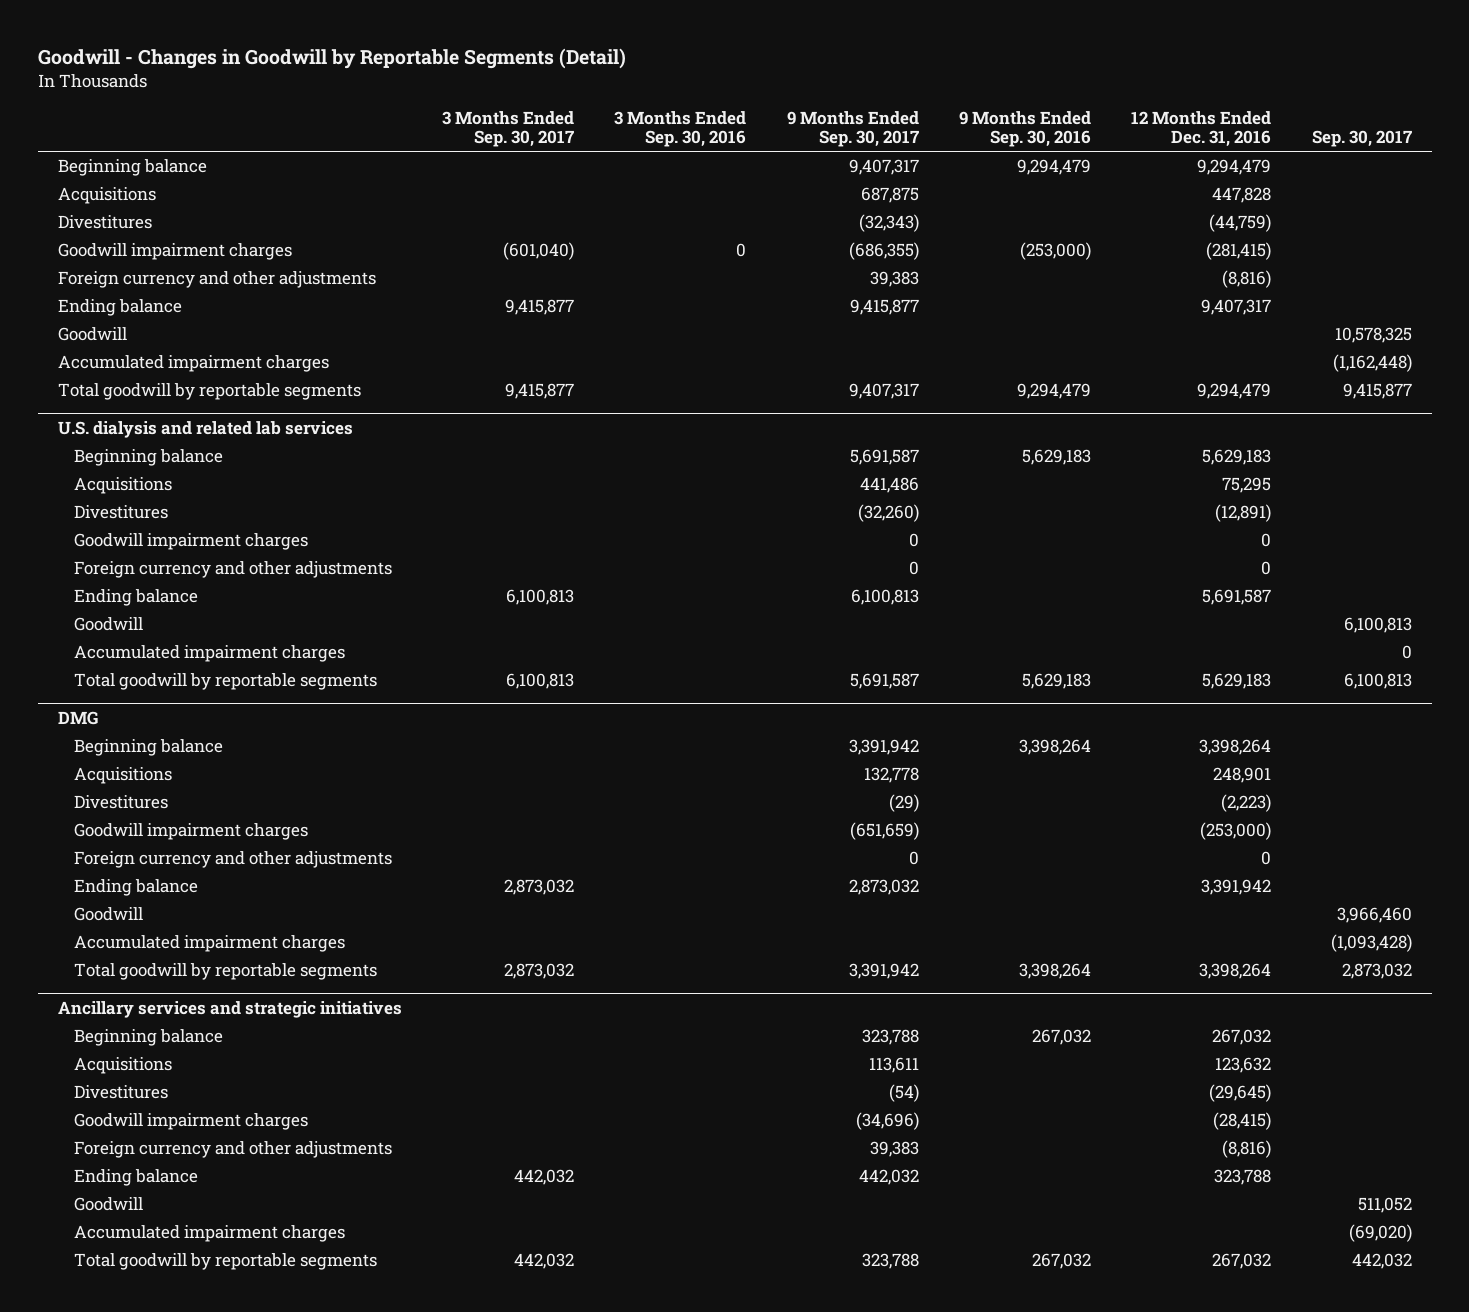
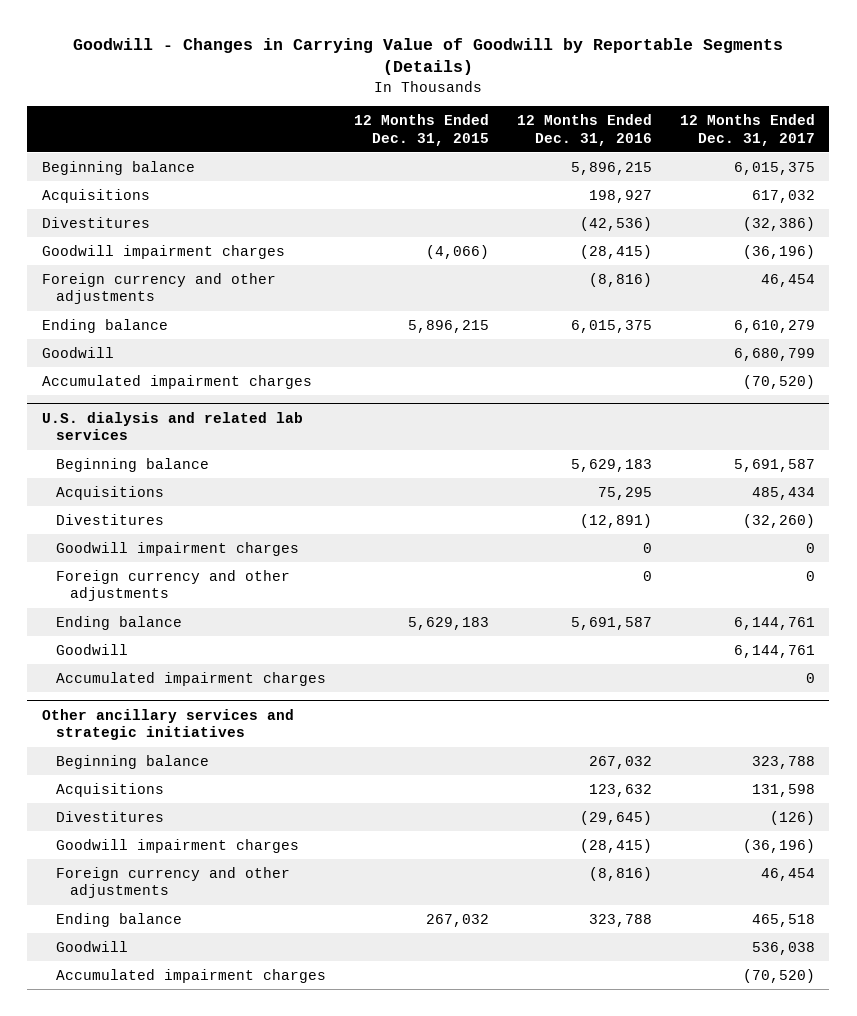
[37,47,626,69] Goodwill - Changes in Goodwill by Reportable Segments (Detail) -> [73,37,784,76] Goodwill - Changes in Carrying Value of Goodwill by Reportable Segments (Details)
[442,110,575,148] 3 Months Ended Sep. 30, 2017 -> none
[614,110,747,148] 3 Months Ended Sep. 30, 2016 -> none
[786,110,919,148] 9 Months Ended Sep. 30, 2017 -> none
[958,110,1091,148] 9 Months Ended Sep. 30, 2016 -> none
[1311,130,1412,148] Sep. 30, 2017 -> none
none -> [353,113,489,146] 12 Months Ended Dec. 31, 2015
none -> [679,113,815,146] 12 Months Ended Dec. 31, 2017
[1197,159,1272,176] 9,294,479 -> [570,161,652,175] 5,896,215
[1212,187,1272,204] 447,828 -> [588,189,652,203] 198,927
[1209,214,1272,233] (44,759) -> [579,216,652,231] (42,536)
[1206,242,1272,261] (281,415) -> [579,244,652,259] (28,415)
[1201,299,1272,316] 9,407,317 -> [570,319,652,333] 6,015,375
[57,383,361,401] Total goodwill by reportable segments -> none
[74,673,378,691] Total goodwill by reportable segments -> none
[57,710,98,725] DMG -> none
[74,739,224,757] Beginning balance -> none
[74,767,173,785] Acquisitions -> none
[74,795,169,810] Divestitures -> none
[74,823,309,841] Goodwill impairment charges -> none
[74,851,393,869] Foreign currency and other adjustments -> none
[74,879,199,897] Ending balance -> none
[74,907,144,922] Goodwill -> none
[74,935,346,953] Accumulated impairment charges -> none
[74,963,378,981] Total goodwill by reportable segments -> none
[57,1000,402,1018] Ancillary services and strategic initiatives -> [41,708,294,741] Other ancillary services and strategic initiatives
[74,1253,378,1271] Total goodwill by reportable segments -> none

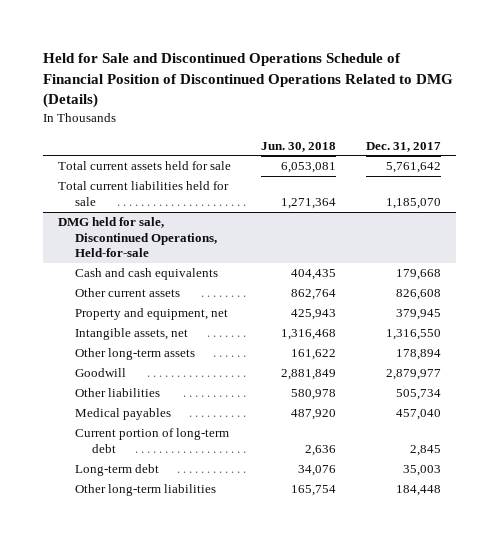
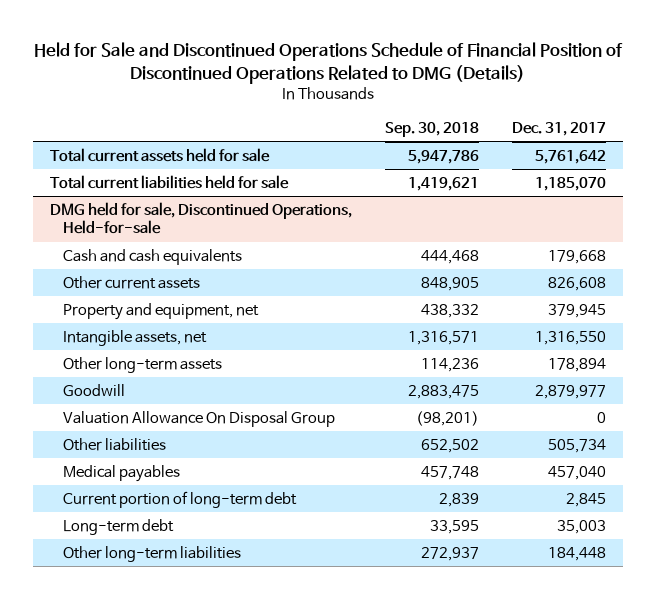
[261,141,337,152] Jun. 30, 2018 -> none
none -> [384,121,479,137] Sep. 30, 2018
none -> [62,410,335,427] Valuation Allowance On Disposal Group

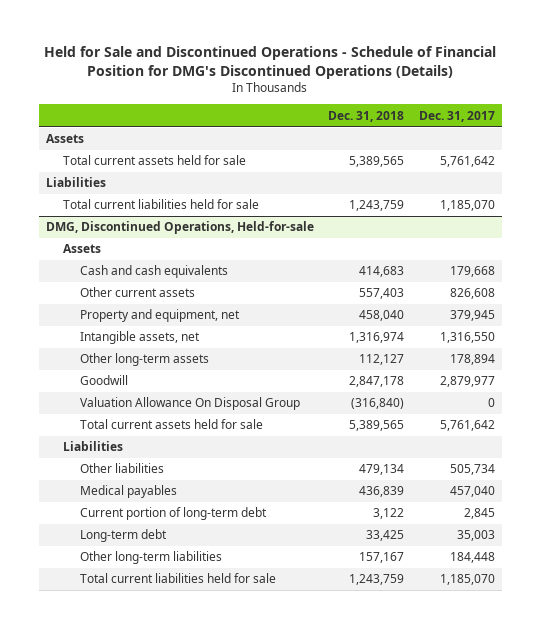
[33,42,623,85] Held for Sale and Discontinued Operations Schedule of Financial Position of Discontinued Operations Related to DMG (Details) -> [44,46,497,80] Held for Sale and Discontinued Operations - Schedule of Financial Position for DMG's Discontinued Operations (Details)
[384,121,479,137] Sep. 30, 2018 -> none
none -> [328,110,405,122] Dec. 31, 2018
none -> [45,134,84,144] Assets
none -> [45,177,106,188] Liabilities
[49,201,352,235] DMG held for sale, Discontinued Operations, Held-for-sale -> [45,221,314,235] DMG, Discontinued Operations, Held-for-sale
none -> [63,244,102,254] Assets
none -> [80,419,264,430] Total current assets held for sale
none -> [63,441,124,452] Liabilities
none -> [80,573,277,584] Total current liabilities held for sale

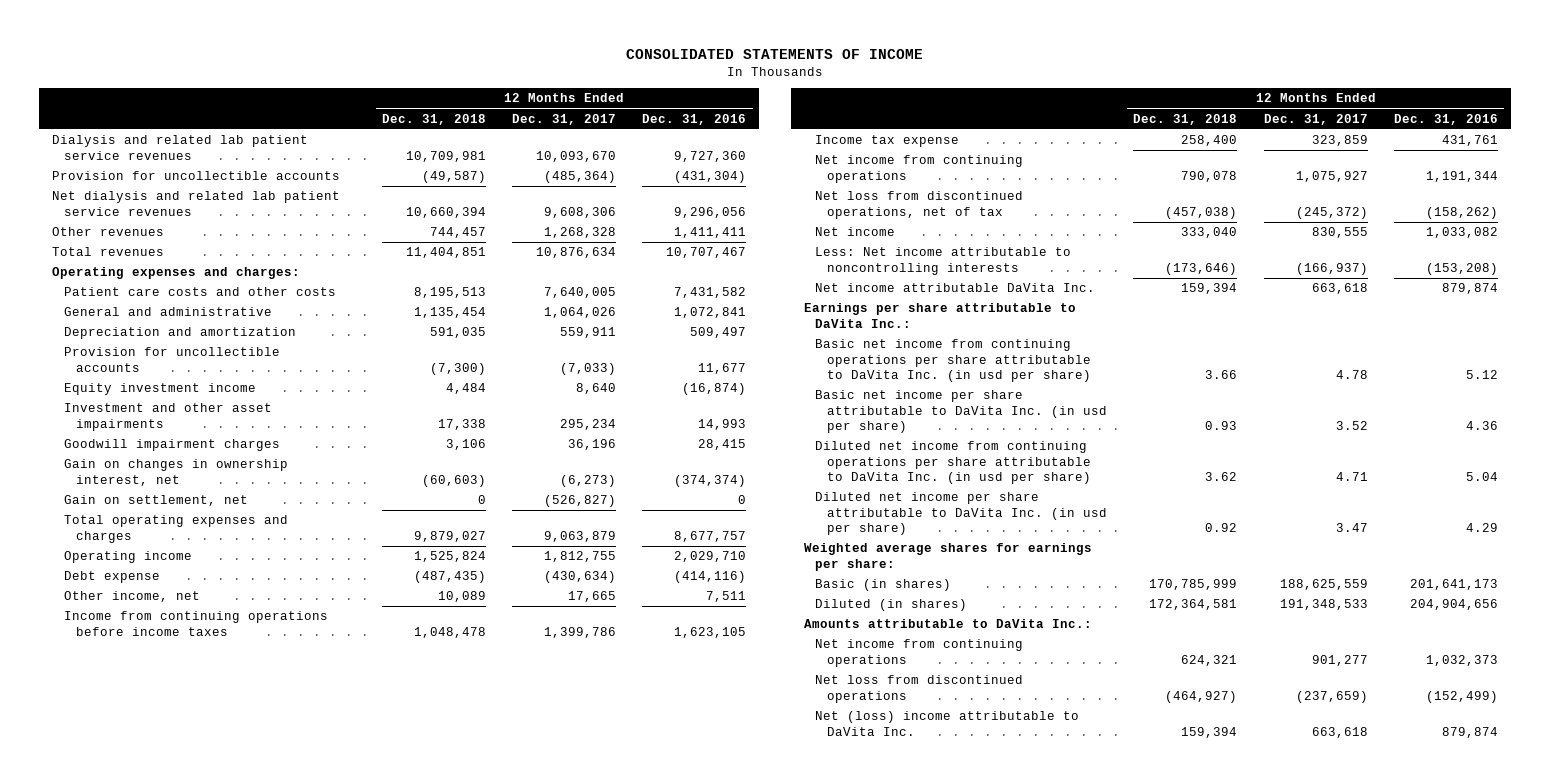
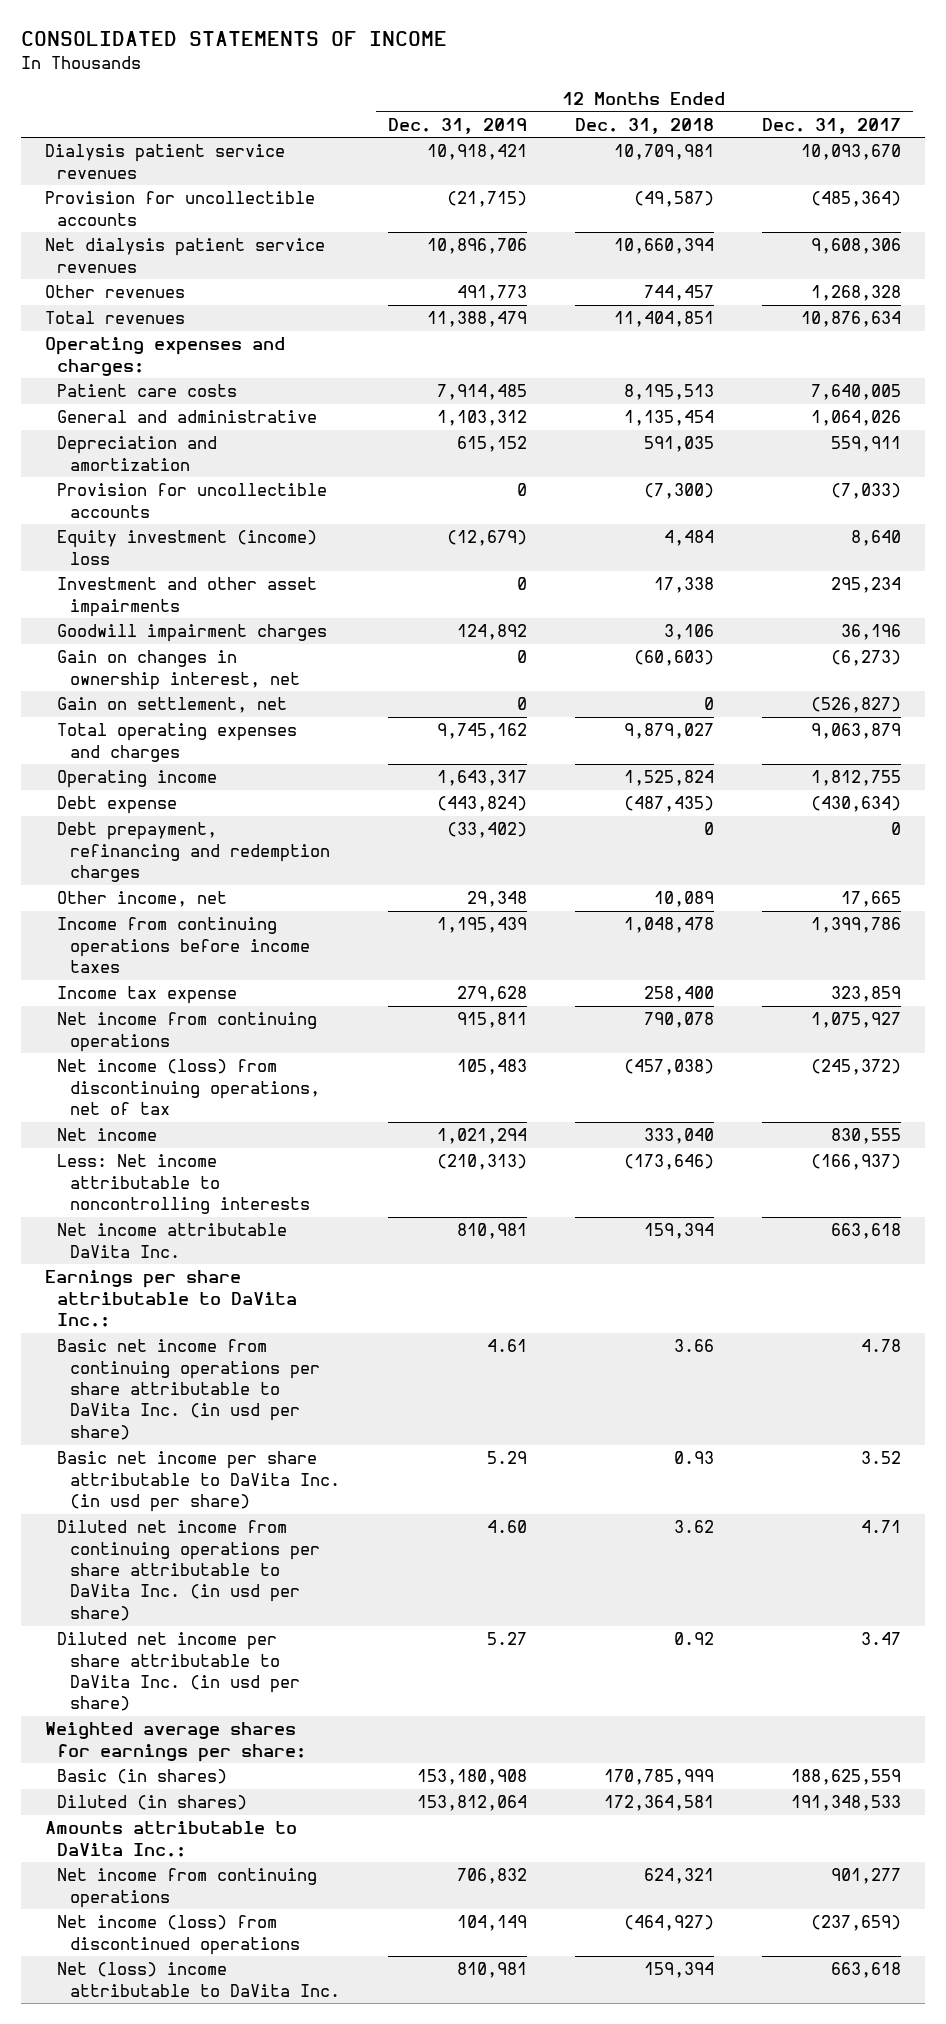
[642,113,747,125] Dec. 31, 2016 -> none
none -> [387,117,527,134] Dec. 31, 2019
[52,135,309,160] Dialysis and related lab patient service revenues -> [44,144,285,179] Dialysis patient service revenues
[52,191,341,216] Net dialysis and related lab patient service revenues -> [44,238,325,273] Net dialysis patient service revenues
[64,287,337,297] Patient care costs and other costs -> [57,384,238,398] Patient care costs
[64,383,257,396] Equity investment income -> [57,530,318,565] Equity investment (income) loss
none -> [57,822,330,883] Debt prepayment, refinancing and redemption charges
[815,191,1024,219] Net loss from discontinued operations, net of tax -> [57,1059,320,1116] Net income (loss) from discontinuing operations, net of tax
[815,675,1024,703] Net loss from discontinued operations -> [57,1915,300,1955] Net income (loss) from discontinued operations

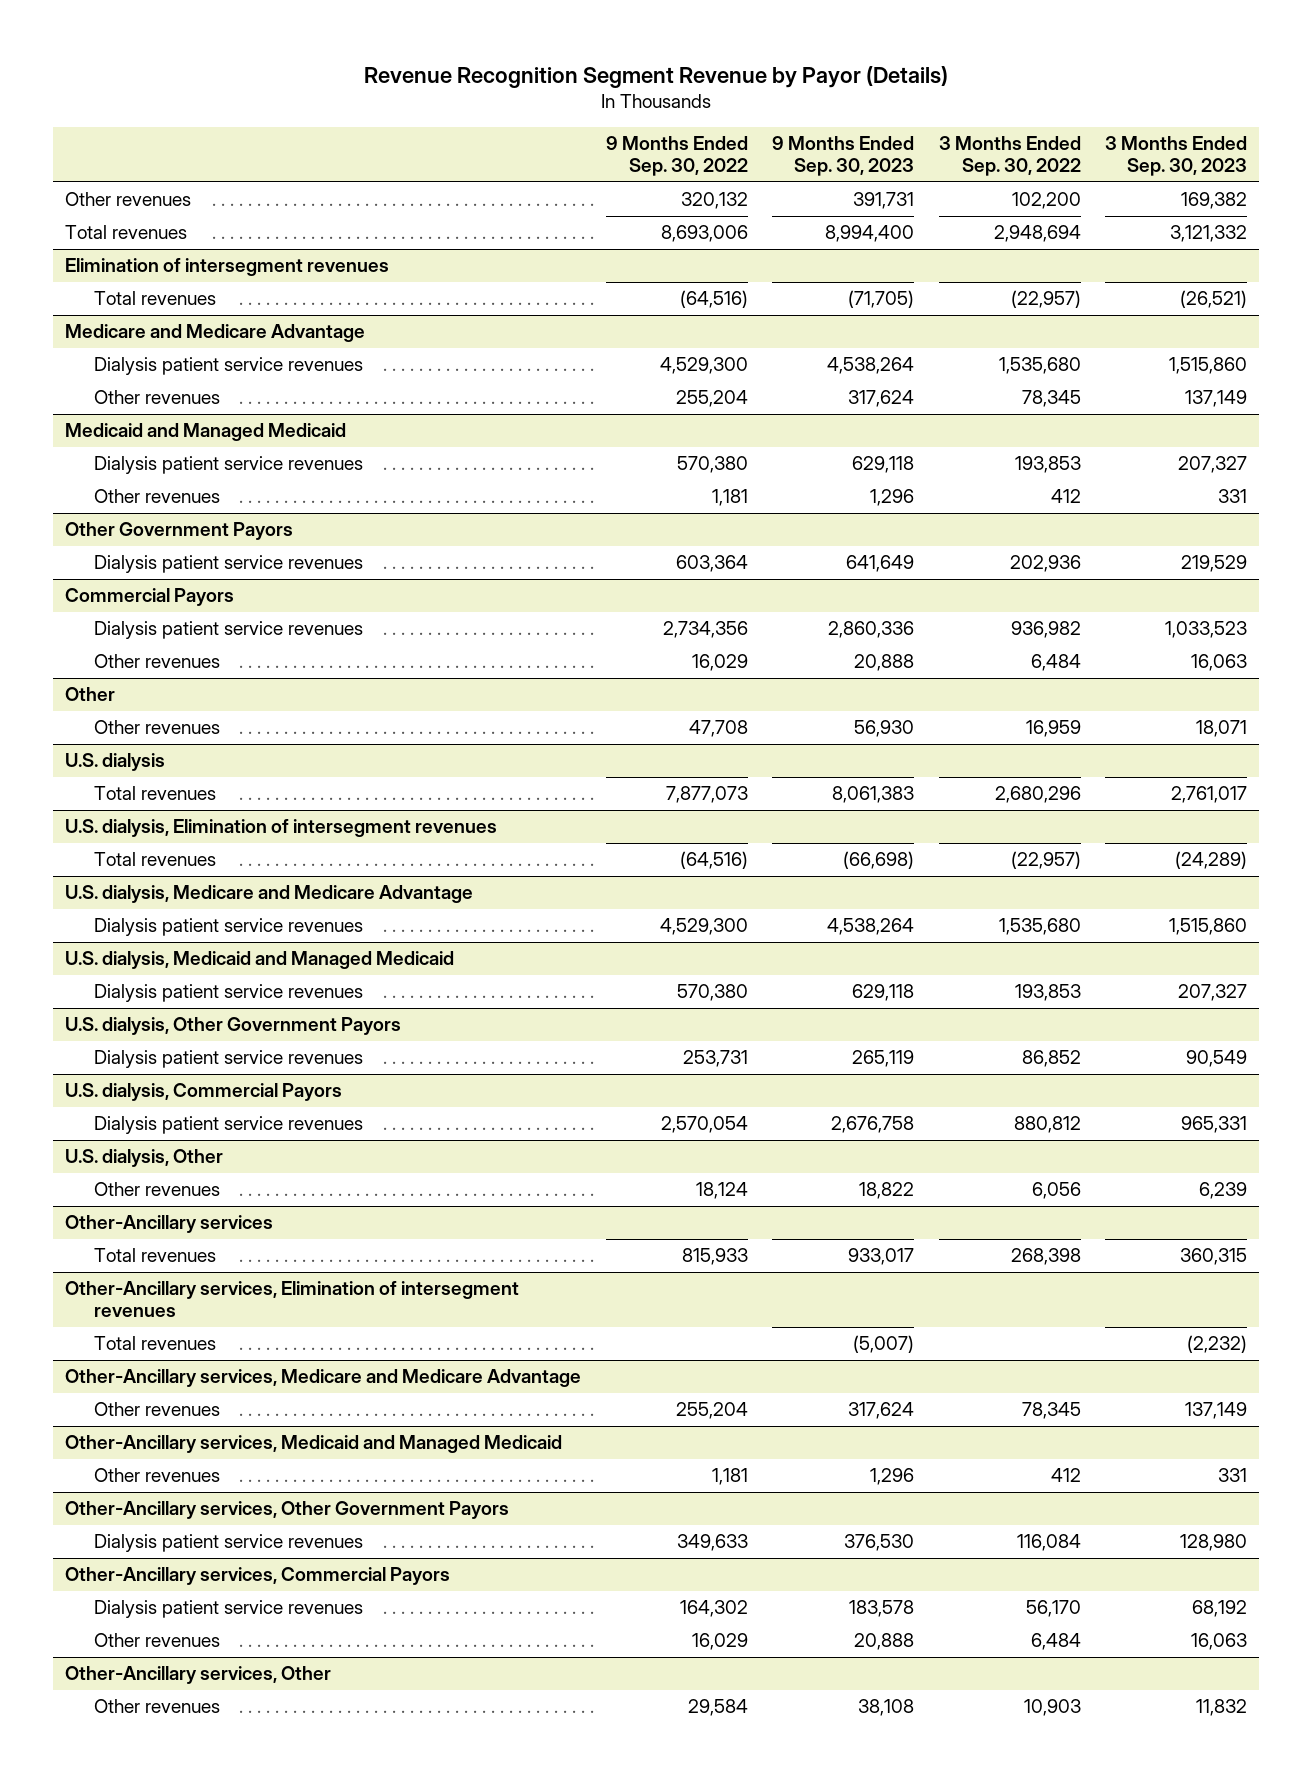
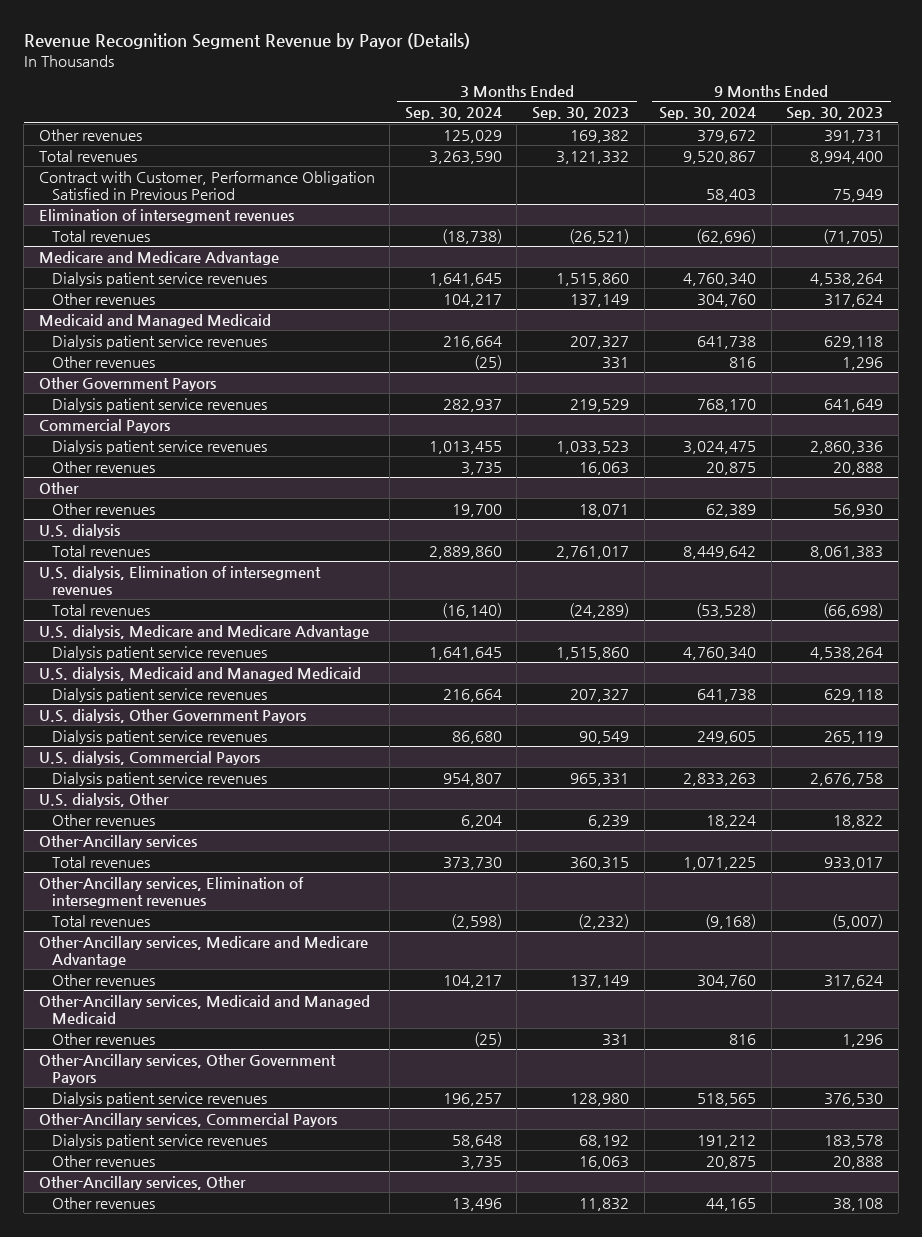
[605,136,748,177] 9 Months Ended Sep. 30, 2022 -> none
[938,136,1081,177] 3 Months Ended Sep. 30, 2022 -> none
none -> [404,107,502,121] Sep. 30, 2024
none -> [659,107,757,121] Sep. 30, 2024
none -> [38,170,375,200] Contract with Customer, Performance Obligation Satisfied in Previous Period

